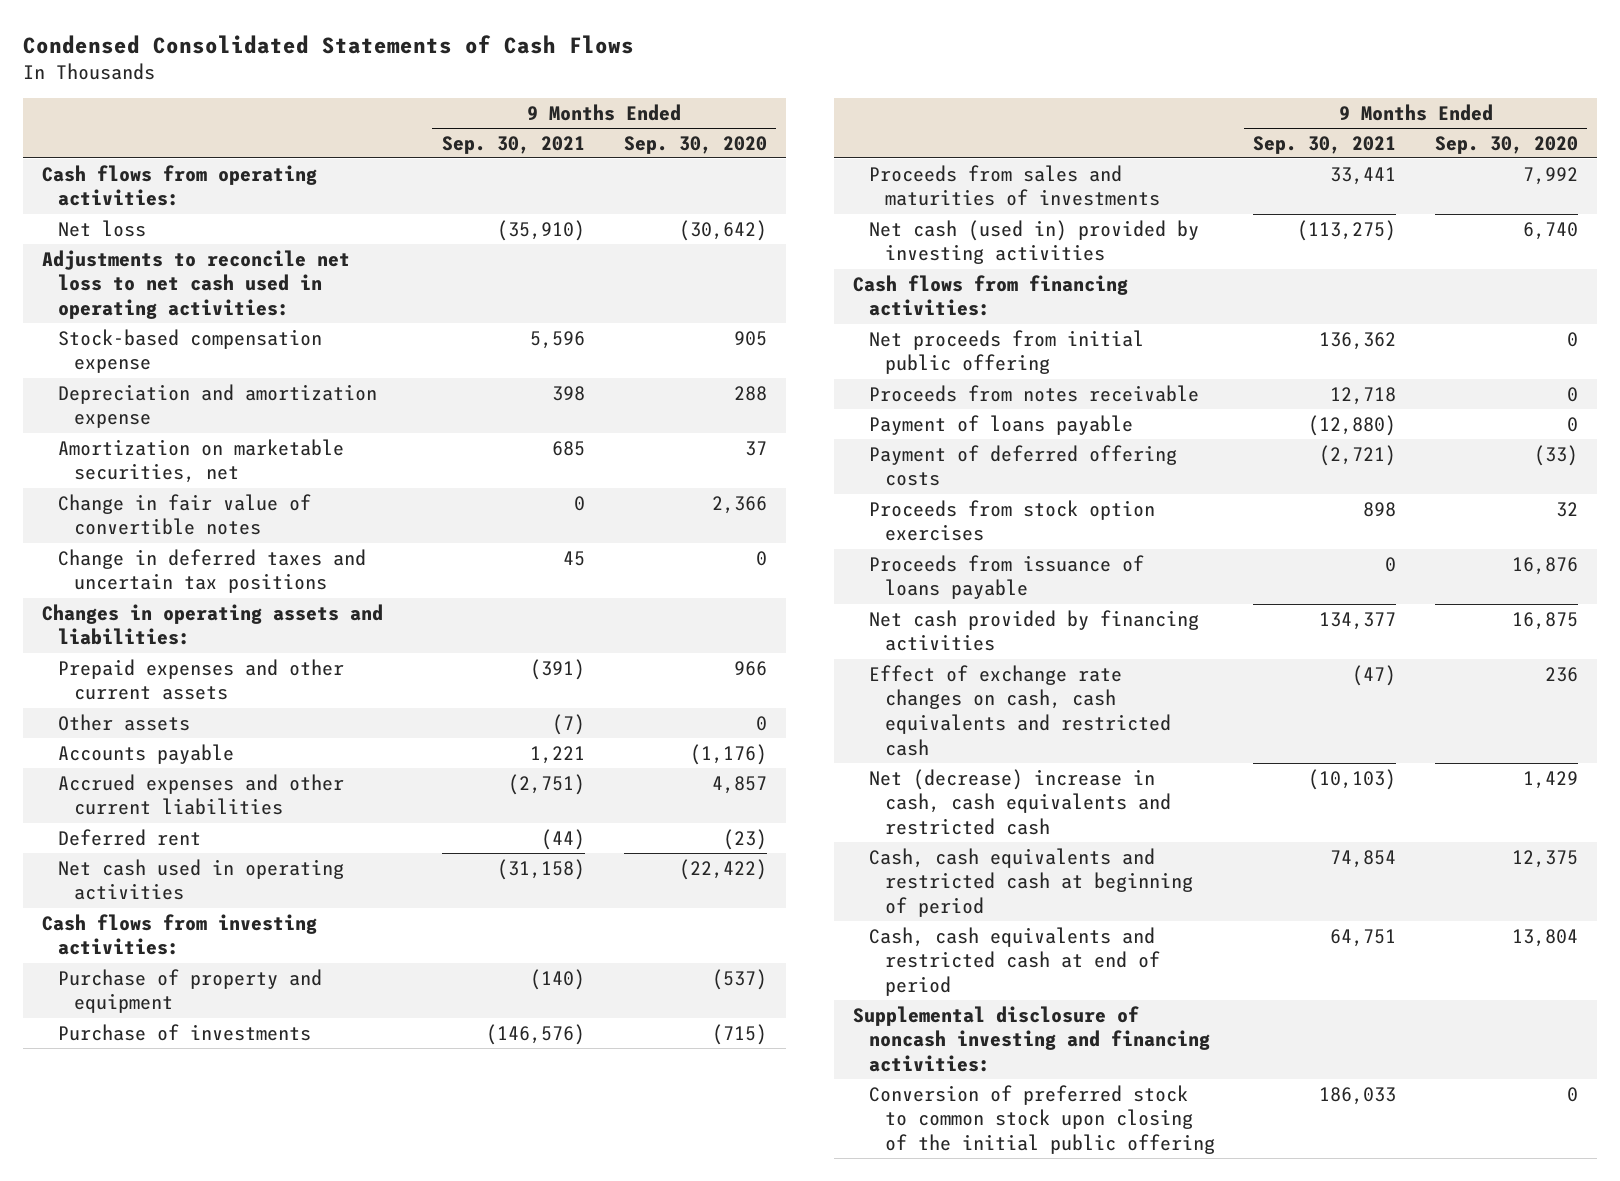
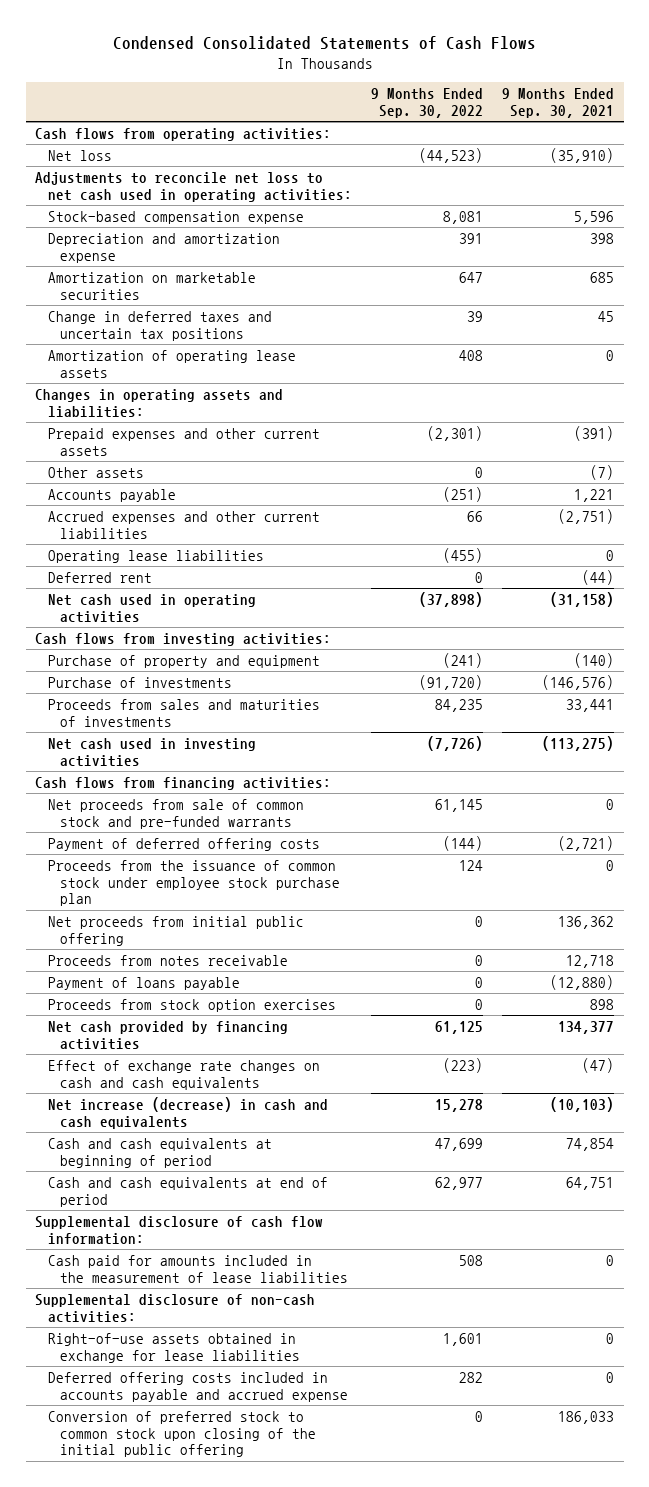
[623,135,767,154] Sep. 30, 2020 -> none
none -> [370,87,483,118] 9 Months Ended Sep. 30, 2022
[57,493,311,536] Change in fair value of convertible notes -> none
[57,438,344,484] Amortization on marketable securities, net -> [47,271,256,300] Amortization on marketable securities
none -> [47,349,296,378] Amortization of operating lease assets
none -> [47,549,264,563] Operating lease liabilities
[869,219,1200,265] Net cash (used in) provided by investing activities -> [47,737,256,767] Net cash used in investing activities
none -> [47,798,304,829] Net proceeds from sale of common stock and pre-funded warrants
[869,444,1178,487] Payment of deferred offering costs -> [47,837,320,851] Payment of deferred offering costs
none -> [47,859,340,907] Proceeds from the issuance of common stock under employee stock purchase plan
[869,554,1145,600] Proceeds from issuance of loans payable -> none
[869,664,1171,756] Effect of exchange rate changes on cash, cash equivalents and restricted cash -> [47,1059,320,1090] Effect of exchange rate changes on cash and cash equivalents
[869,768,1171,836] Net (decrease) increase in cash, cash equivalents and restricted cash -> [47,1096,328,1129] Net increase (decrease) in cash and cash equivalents
[869,847,1193,918] Cash, cash equivalents and restricted cash at beginning of period -> [47,1137,272,1168] Cash and cash equivalents at beginning of period
[869,926,1160,997] Cash, cash equivalents and restricted cash at end of period -> [47,1176,328,1207] Cash and cash equivalents at end of period
none -> [35,1215,324,1245] Supplemental disclosure of cash flow information:
none -> [47,1254,348,1283] Cash paid for amounts included in the measurement of lease liabilities
[853,1005,1211,1073] Supplemental disclosure of noncash investing and financing activities: -> [35,1293,316,1323] Supplemental disclosure of non-cash activities:
none -> [47,1332,300,1363] Right-of-use assets obtained in exchange for lease liabilities
none -> [47,1371,348,1402] Deferred offering costs included in accounts payable and accrued expense

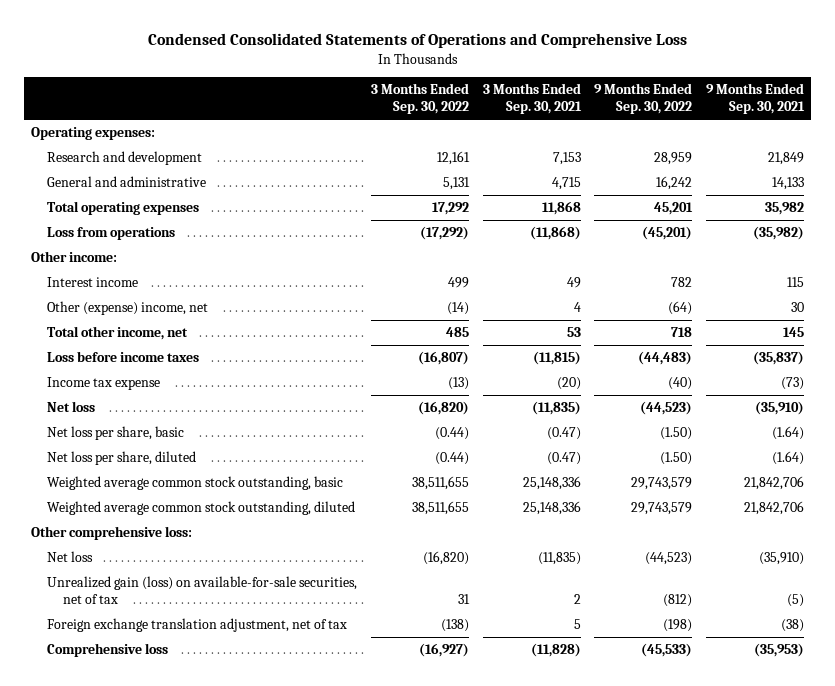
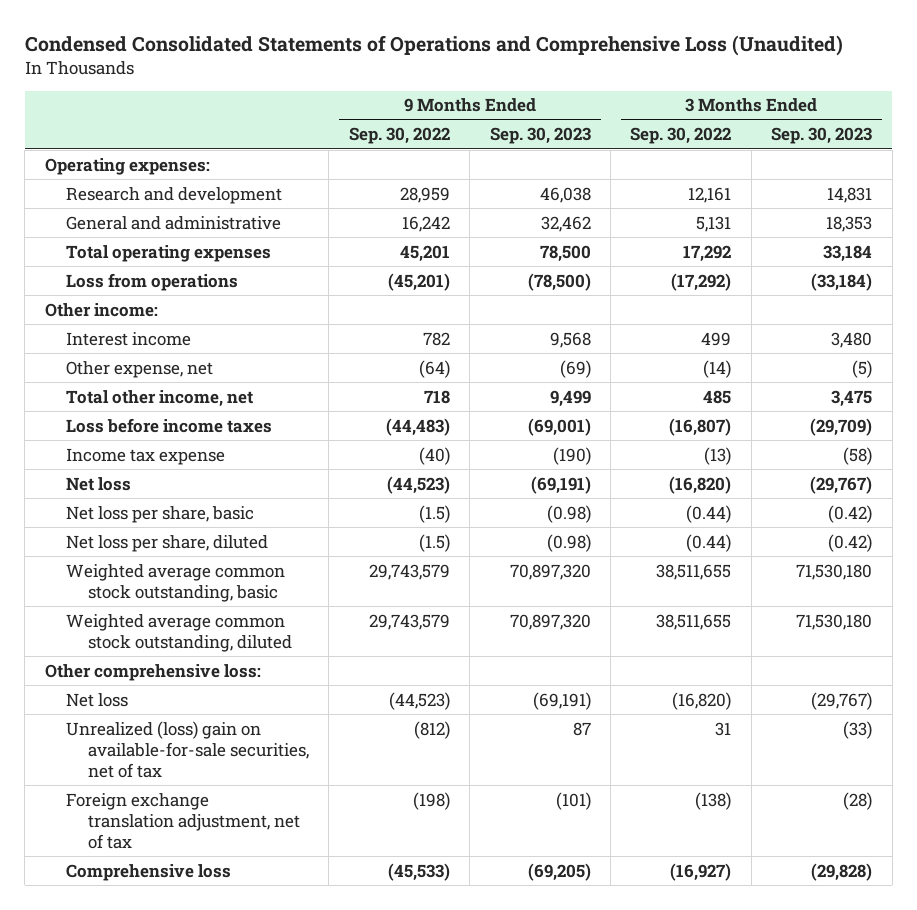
[147,33,687,49] Condensed Consolidated Statements of Operations and Comprehensive Loss -> [24,35,843,57] Condensed Consolidated Statements of Operations and Comprehensive Loss (Unaudited)
[482,83,582,115] 3 Months Ended Sep. 30, 2021 -> none
[706,83,806,115] 9 Months Ended Sep. 30, 2021 -> none
none -> [489,127,591,145] Sep. 30, 2023
none -> [771,127,873,145] Sep. 30, 2023
[46,300,208,315] Other (expense) income, net -> [66,360,214,378] Other expense, net
[660,426,693,440] (1.50) -> [418,504,450,523] (1.5)
[660,451,693,465] (1.50) -> [418,533,450,552] (1.5)
[46,575,357,605] Unrealized gain (loss) on available-for-sale securities, net of tax -> [66,720,310,779] Unrealized (loss) gain on available-for-sale securities, net of tax

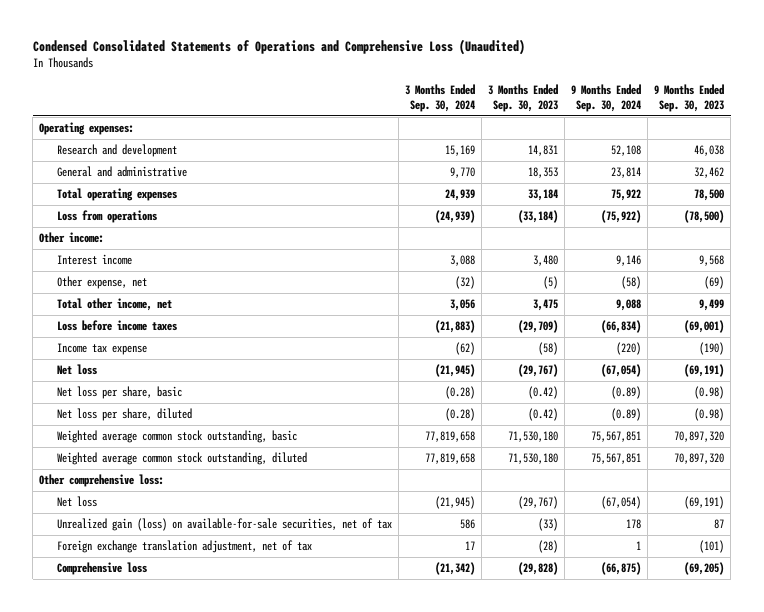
[348,127,450,145] Sep. 30, 2022 -> none
[630,127,732,145] Sep. 30, 2022 -> none
none -> [404,84,475,112] 3 Months Ended Sep. 30, 2024
none -> [571,84,642,112] 9 Months Ended Sep. 30, 2024
[66,720,310,779] Unrealized (loss) gain on available-for-sale securities, net of tax -> [56,518,392,532] Unrealized gain (loss) on available-for-sale securities, net of tax

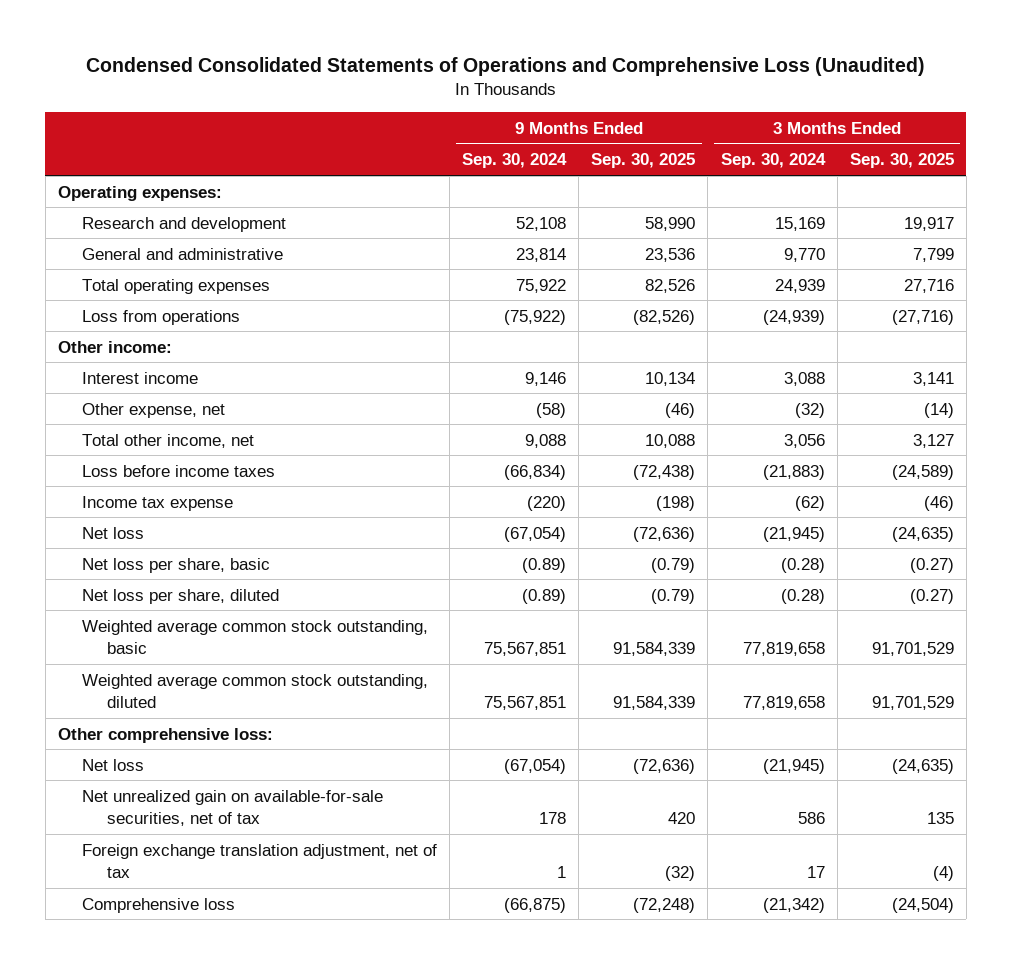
[487,84,558,112] 3 Months Ended Sep. 30, 2023 -> none
[654,84,725,112] 9 Months Ended Sep. 30, 2023 -> none
none -> [591,153,696,169] Sep. 30, 2025
none -> [849,153,954,169] Sep. 30, 2025
[56,518,392,532] Unrealized gain (loss) on available-for-sale securities, net of tax -> [82,789,384,826] Net unrealized gain on available-for-sale securities, net of tax

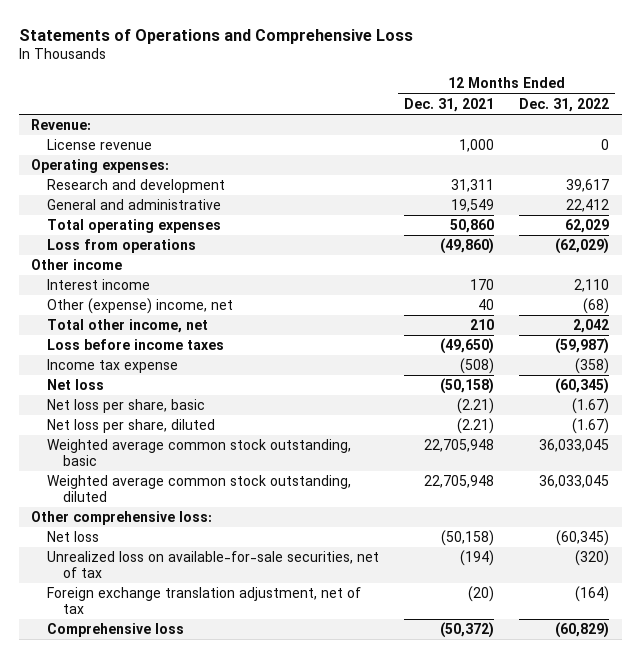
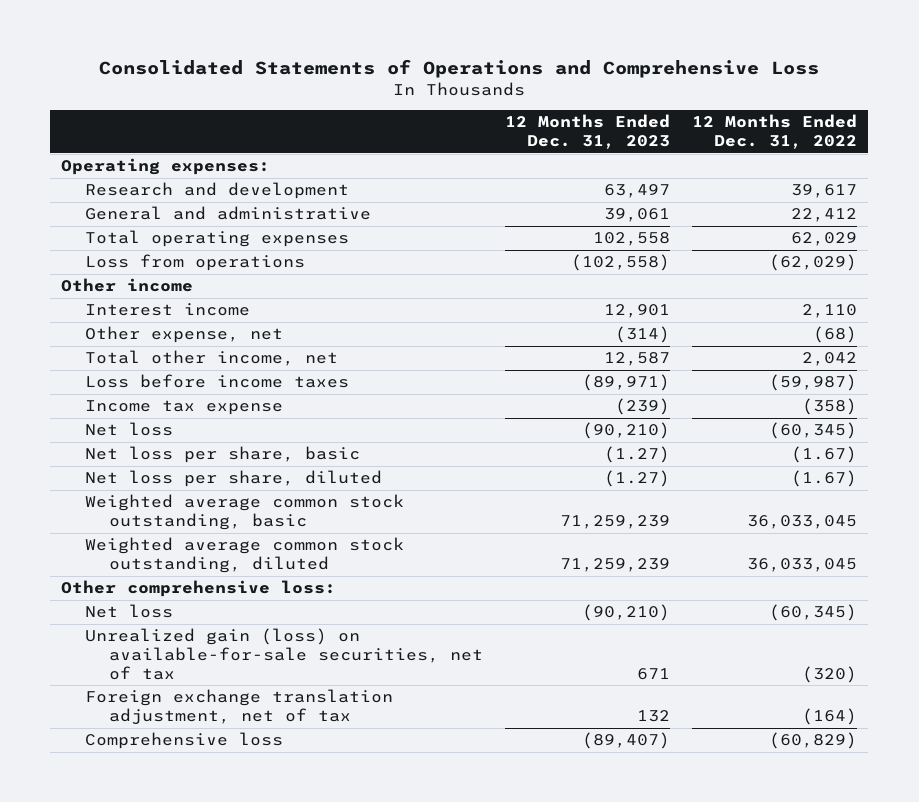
[18,28,413,44] Statements of Operations and Comprehensive Loss -> [99,59,820,79] Consolidated Statements of Operations and Comprehensive Loss
[404,97,495,112] Dec. 31, 2021 -> none
none -> [505,114,671,149] 12 Months Ended Dec. 31, 2023
[31,119,92,131] Revenue: -> none
[47,139,153,151] License revenue -> none
[47,298,234,315] Other (expense) income, net -> [85,326,284,344] Other expense, net
[47,551,380,579] Unrealized loss on available-for-sale securities, net of tax -> [85,628,484,680] Unrealized gain (loss) on available-for-sale securities, net of tax

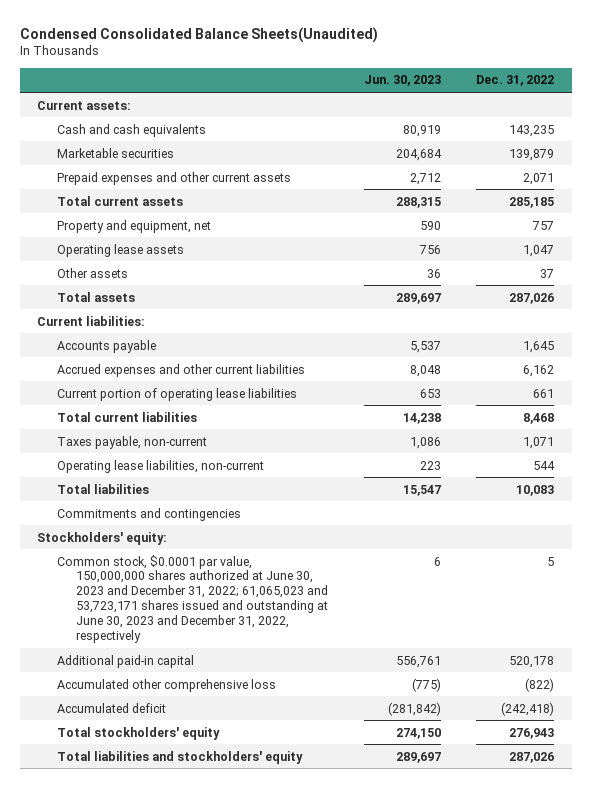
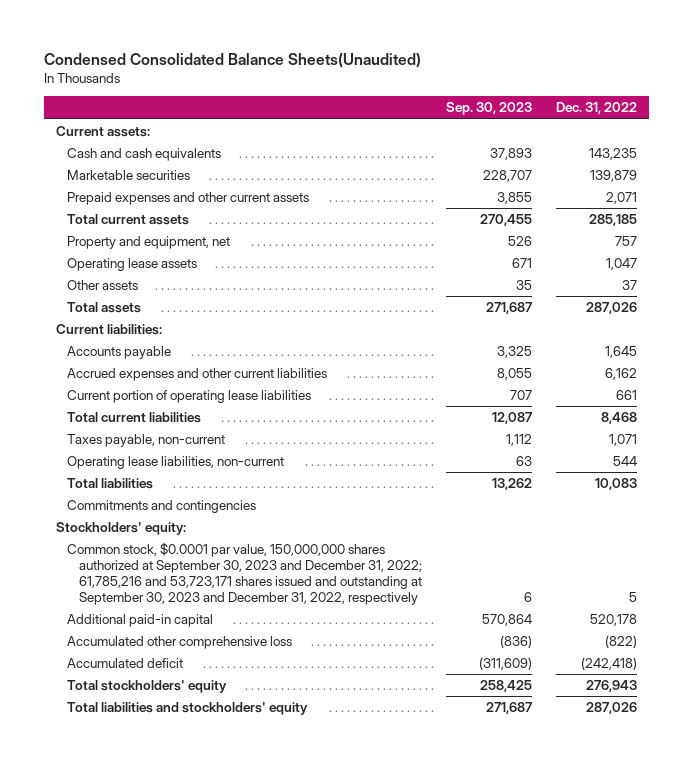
[363,75,441,87] Jun. 30, 2023 -> none
none -> [445,102,532,116] Sep. 30, 2023
[56,554,329,643] Common stock, $0.0001 par value, 150,000,000 shares authorized at June 30, 2023 and December 31, 2022; 61,065,023 and 53,723,171 shares issued and outstanding at June 30, 2023 and December 31, 2022, respectively -> [67,542,422,605] Common stock, $0.0001 par value, 150,000,000 shares authorized at September 30, 2023 and December 31, 2022; 61,785,216 and 53,723,171 shares issued and outstanding at September 30, 2023 and December 31, 2022, respectively

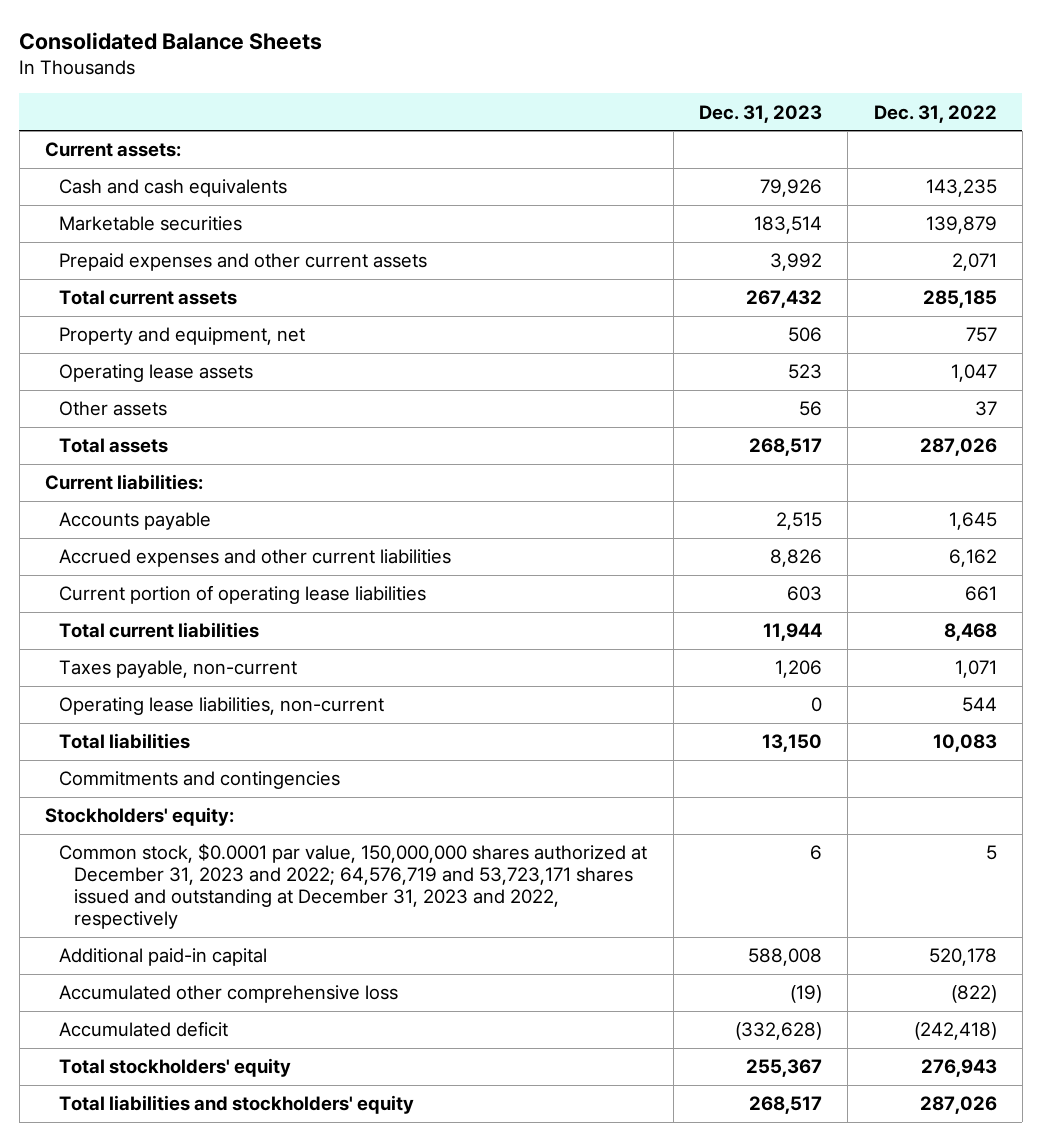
[43,52,421,68] Condensed Consolidated Balance Sheets(Unaudited) -> [19,31,323,50] Consolidated Balance Sheets
[445,102,532,116] Sep. 30, 2023 -> none
none -> [699,104,823,123] Dec. 31, 2023
[67,542,422,605] Common stock, $0.0001 par value, 150,000,000 shares authorized at September 30, 2023 and December 31, 2022; 61,785,216 and 53,723,171 shares issued and outstanding at September 30, 2023 and December 31, 2022, respectively -> [59,843,648,930] Common stock, $0.0001 par value, 150,000,000 shares authorized at December 31, 2023 and 2022; 64,576,719 and 53,723,171 shares issued and outstanding at December 31, 2023 and 2022, respectively

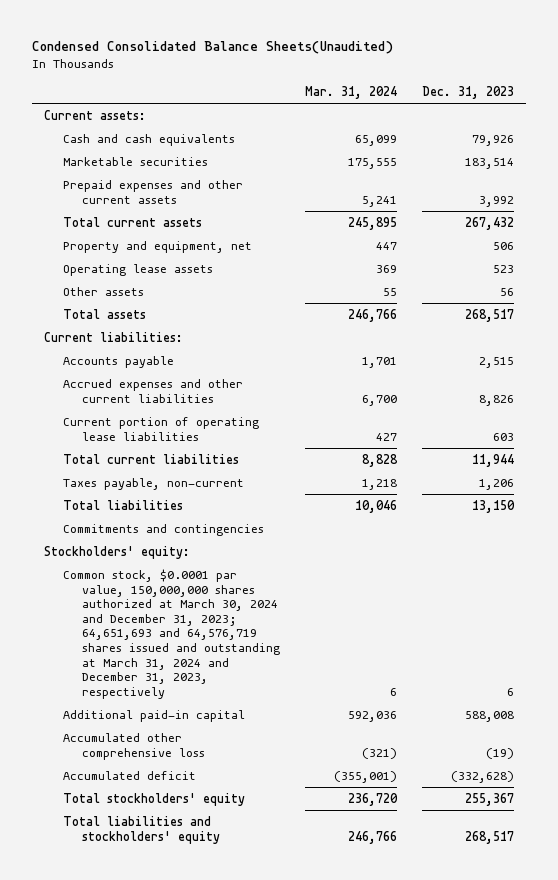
[19,31,323,50] Consolidated Balance Sheets -> [31,40,393,54] Condensed Consolidated Balance Sheets(Unaudited)
[873,104,997,123] Dec. 31, 2022 -> none
none -> [304,85,397,99] Mar. 31, 2024
[59,697,385,716] Operating lease liabilities, non-current -> none
[59,843,648,930] Common stock, $0.0001 par value, 150,000,000 shares authorized at December 31, 2023 and 2022; 64,576,719 and 53,723,171 shares issued and outstanding at December 31, 2023 and 2022, respectively -> [63,568,280,699] Common stock, $0.0001 par value, 150,000,000 shares authorized at March 30, 2024 and December 31, 2023; 64,651,693 and 64,576,719 shares issued and outstanding at March 31, 2024 and December 31, 2023, respectively

